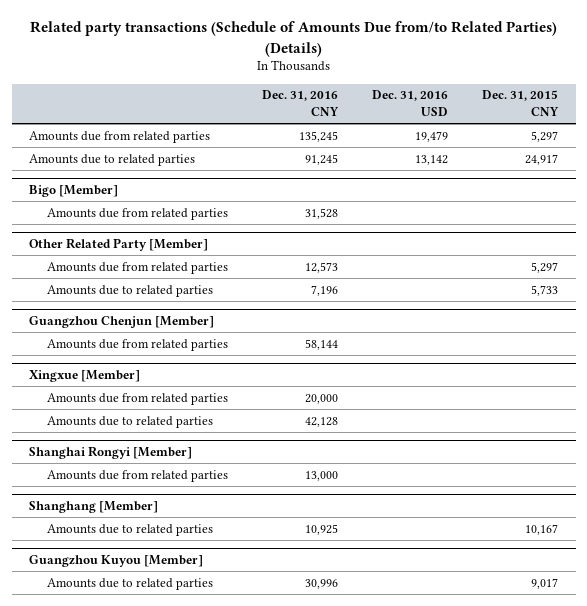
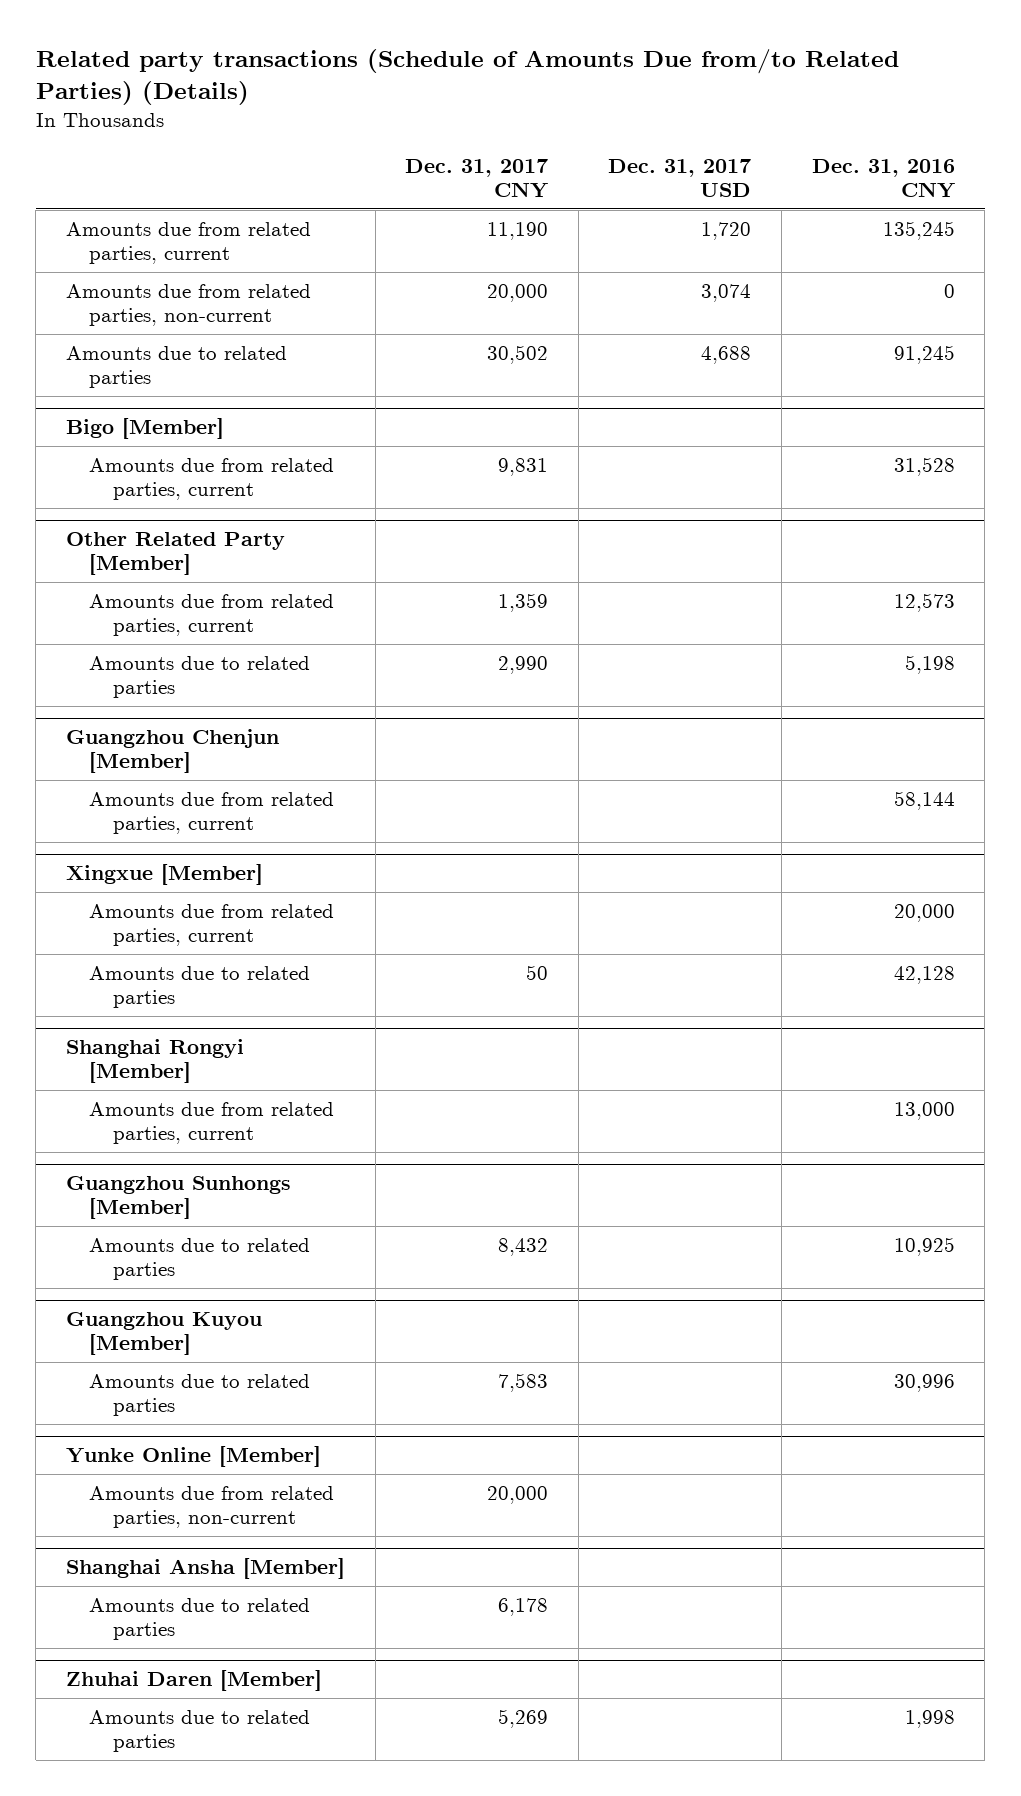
[372,90,449,117] Dec. 31, 2016 USD -> none
[482,90,560,117] Dec. 31, 2015 CNY -> none
none -> [405,158,549,198] Dec. 31, 2017 CNY
none -> [608,158,752,197] Dec. 31, 2017 USD
[28,130,210,143] Amounts due from related parties -> [65,221,311,265] Amounts due from related parties, current
none -> [65,283,311,327] Amounts due from related parties, non-current
[46,207,228,220] Amounts due from related parties -> [89,457,335,501] Amounts due from related parties, current
[46,261,228,274] Amounts due from related parties -> [89,593,335,637] Amounts due from related parties, current
[310,284,338,296] 7,196 -> [904,654,955,674] 5,198
[46,338,228,351] Amounts due from related parties -> [89,791,335,835] Amounts due from related parties, current
[46,392,228,405] Amounts due from related parties -> [89,903,335,947] Amounts due from related parties, current
[28,501,158,514] Shanghang [Member] -> none
[46,469,228,482] Amounts due from related parties -> [89,1101,335,1145] Amounts due from related parties, current
none -> [65,1175,291,1220] Guangzhou Sunhongs [Member]
none -> [65,1445,321,1467] Yunke Online [Member]
none -> [89,1485,335,1529] Amounts due from related parties, non-current
none -> [65,1557,345,1579] Shanghai Ansha [Member]
none -> [89,1597,311,1641] Amounts due to related parties
none -> [65,1669,322,1691] Zhuhai Daren [Member]
none -> [89,1709,311,1753] Amounts due to related parties

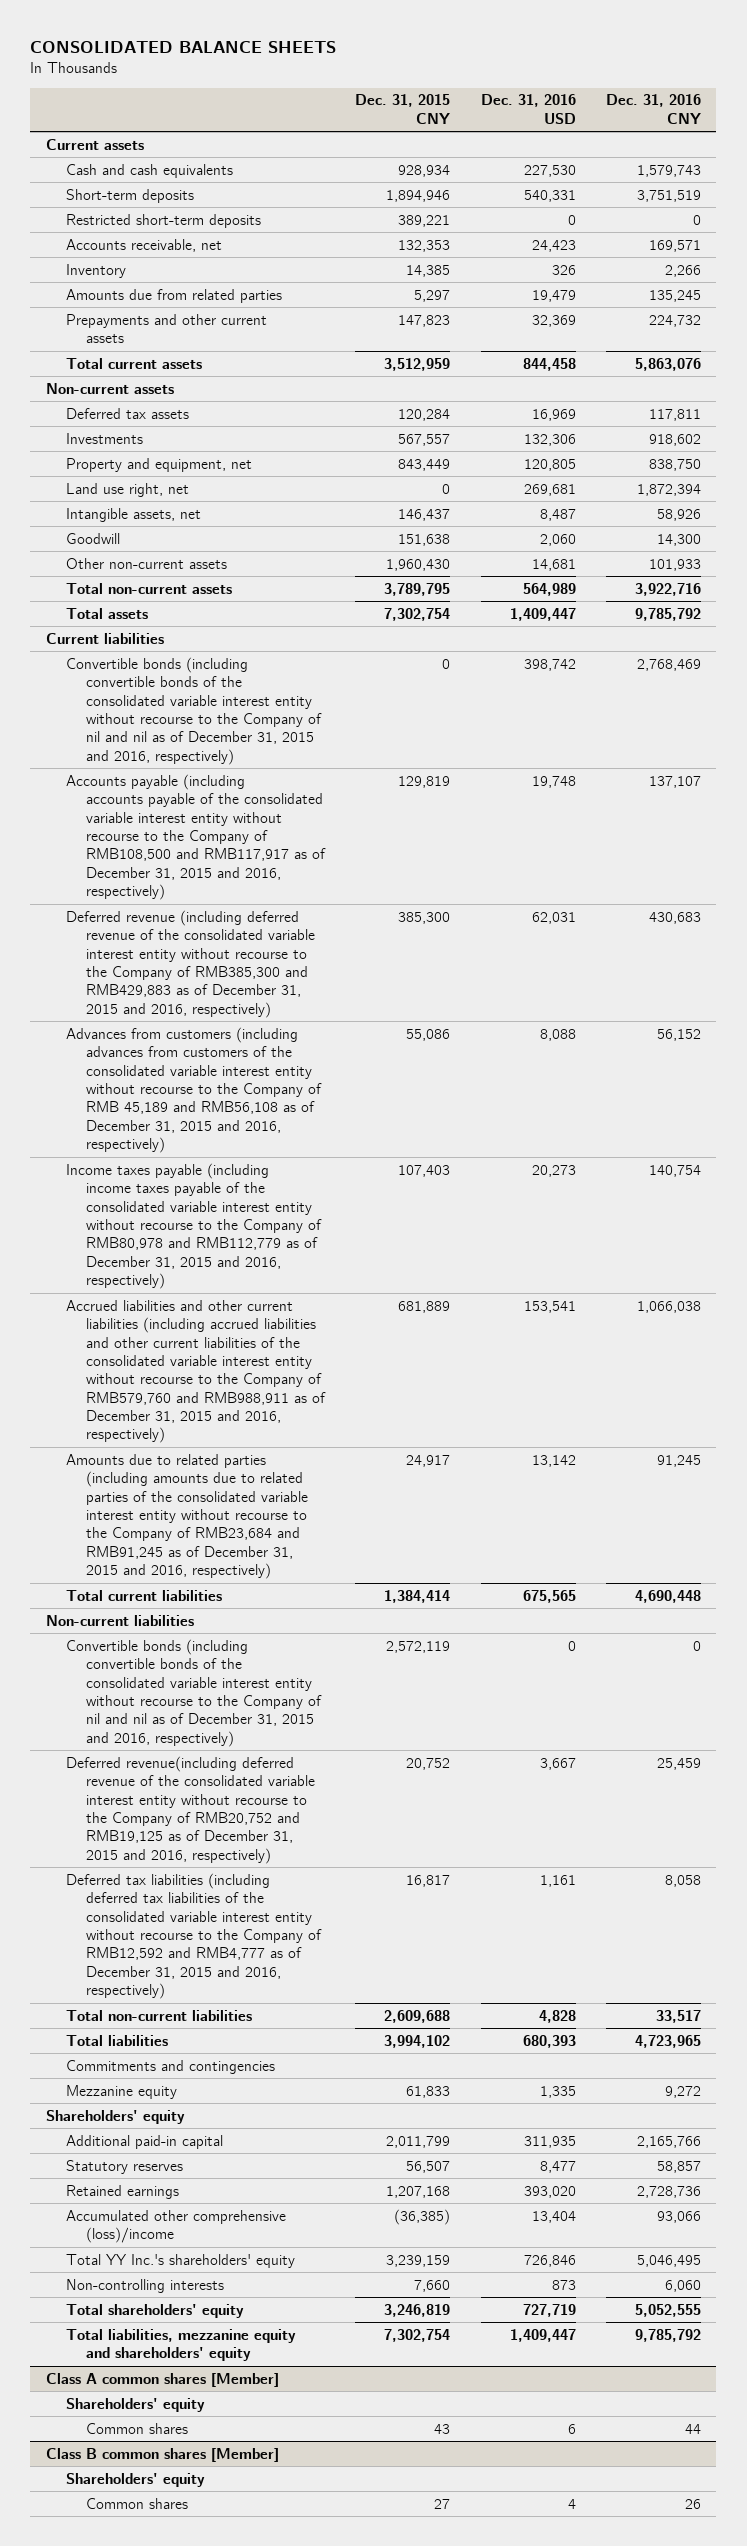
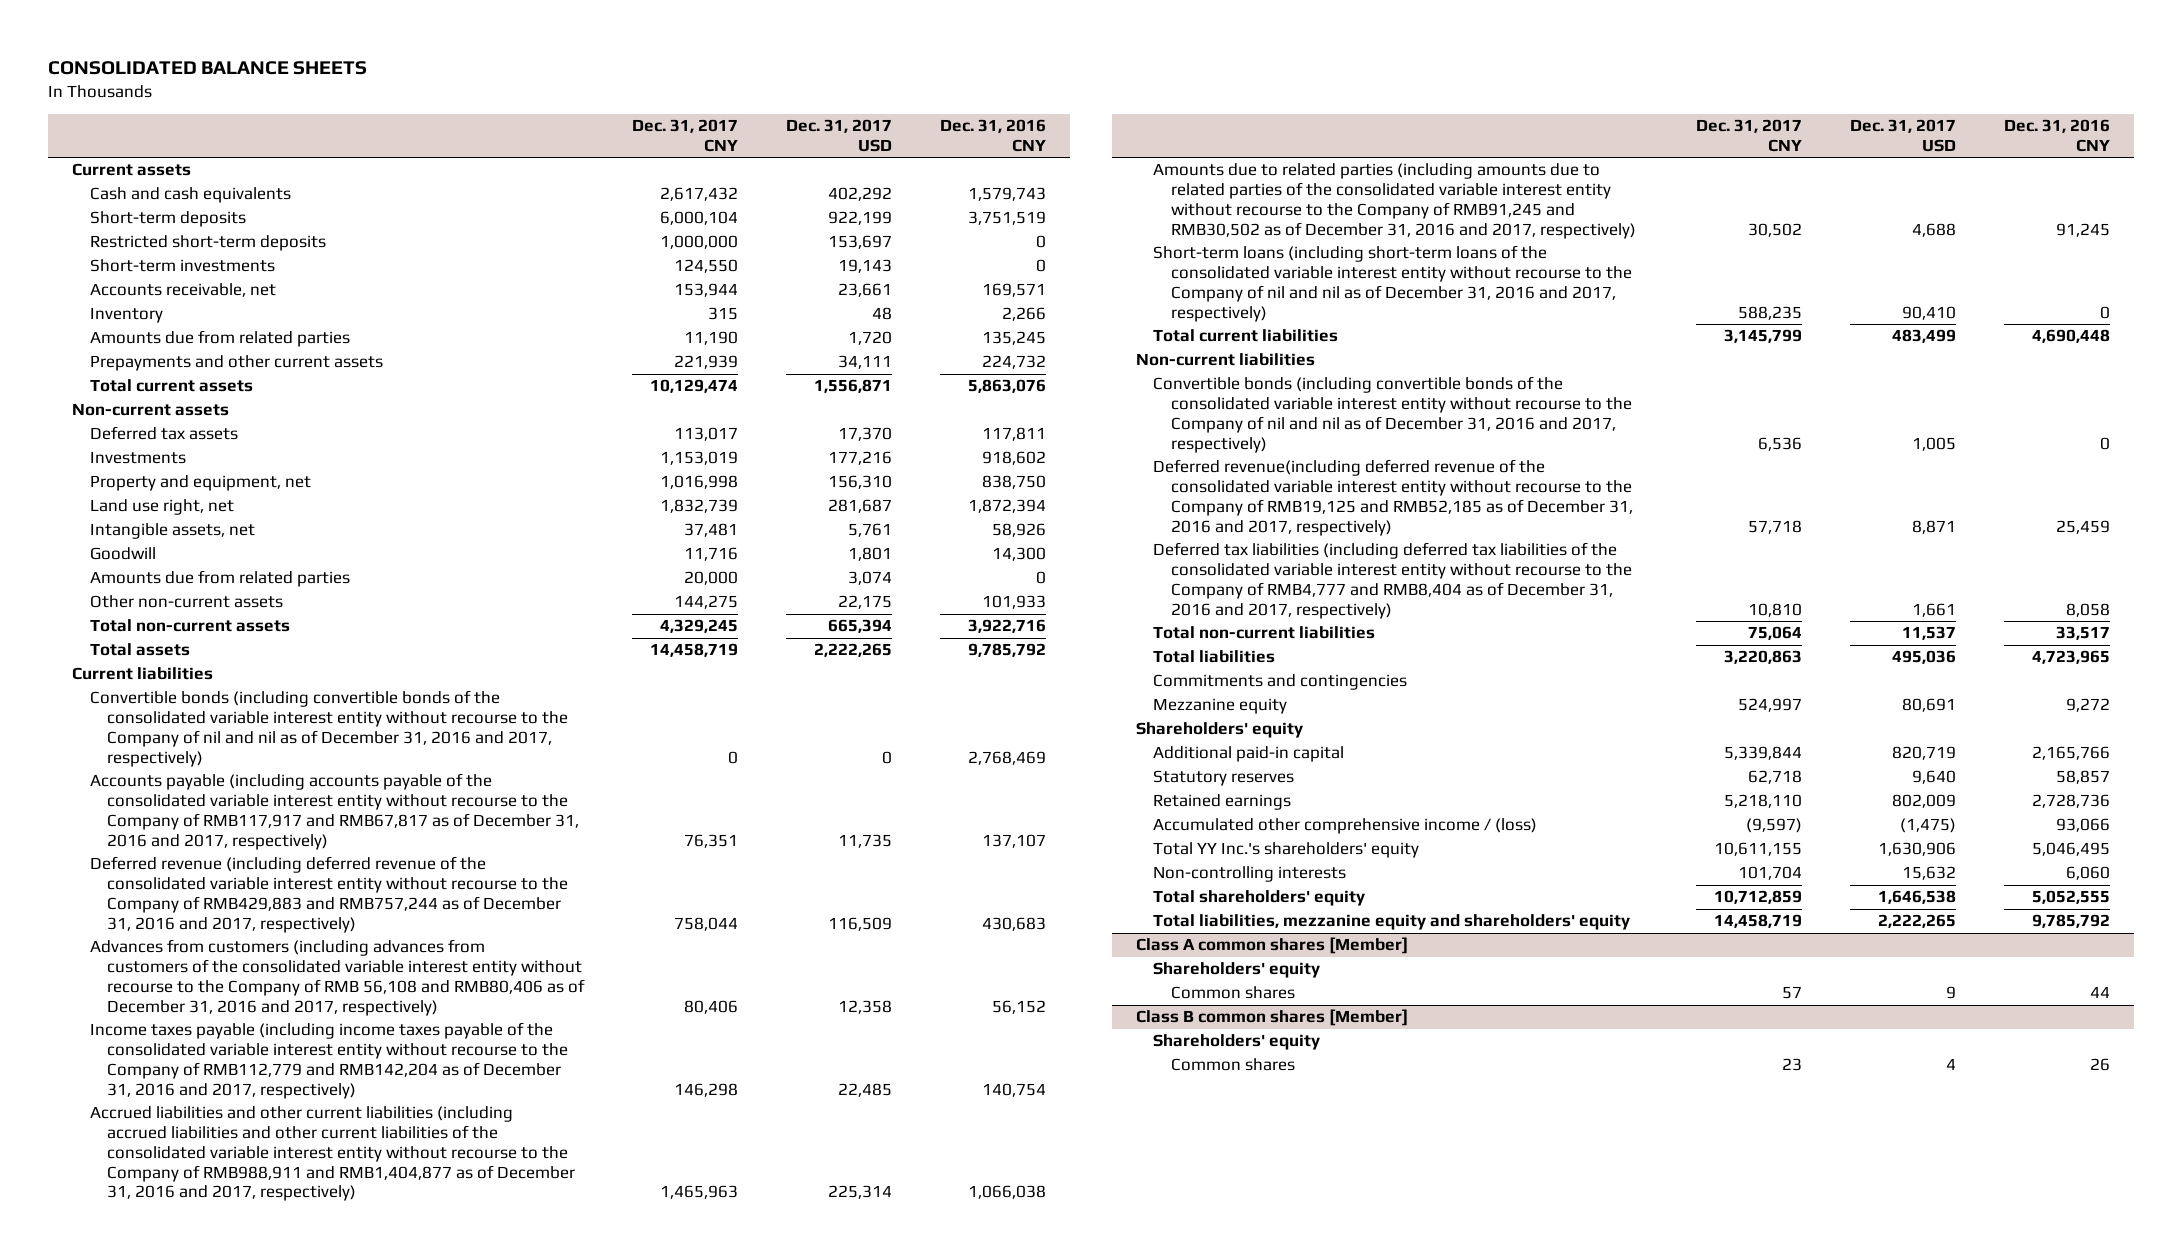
[355,94,451,124] Dec. 31, 2015 CNY -> none
[480,94,576,124] Dec. 31, 2016 USD -> none
none -> [631,119,738,152] Dec. 31, 2017 CNY
none -> [786,119,893,152] Dec. 31, 2017 USD
none -> [89,259,275,273] Short-term investments
none -> [89,570,350,588] Amounts due from related parties
[65,656,322,765] Convertible bonds (including convertible bonds of the consolidated variable interest entity without recourse to the Company of nil and nil as of December 31, 2015 and 2016, respectively) -> [89,690,568,767] Convertible bonds (including convertible bonds of the consolidated variable interest entity without recourse to the Company of nil and nil as of December 31, 2016 and 2017, respectively)
[65,773,326,901] Accounts payable (including accounts payable of the consolidated variable interest entity without recourse to the Company of RMB108,500 and RMB117,917 as of December 31, 2015 and 2016, respectively) -> [89,773,579,850] Accounts payable (including accounts payable of the consolidated variable interest entity without recourse to the Company of RMB117,917 and RMB67,817 as of December 31, 2016 and 2017, respectively)
[65,909,315,1018] Deferred revenue (including deferred revenue of the consolidated variable interest entity without recourse to the Company of RMB385,300 and RMB429,883 as of December 31, 2015 and 2016, respectively) -> [89,856,568,933] Deferred revenue (including deferred revenue of the consolidated variable interest entity without recourse to the Company of RMB429,883 and RMB757,244 as of December 31, 2016 and 2017, respectively)
[65,1026,322,1154] Advances from customers (including advances from customers of the consolidated variable interest entity without recourse to the Company of RMB 45,189 and RMB56,108 as of December 31, 2015 and 2016, respectively) -> [89,939,585,1016] Advances from customers (including advances from customers of the consolidated variable interest entity without recourse to the Company of RMB 56,108 and RMB80,406 as of December 31, 2016 and 2017, respectively)
[65,1162,322,1290] Income taxes payable (including income taxes payable of the consolidated variable interest entity without recourse to the Company of RMB80,978 and RMB112,779 as of December 31, 2015 and 2016, respectively) -> [89,1022,568,1099] Income taxes payable (including income taxes payable of the consolidated variable interest entity without recourse to the Company of RMB112,779 and RMB142,204 as of December 31, 2016 and 2017, respectively)
[65,1299,326,1444] Accrued liabilities and other current liabilities (including accrued liabilities and other current liabilities of the consolidated variable interest entity without recourse to the Company of RMB579,760 and RMB988,911 as of December 31, 2015 and 2016, respectively) -> [89,1106,575,1202] Accrued liabilities and other current liabilities (including accrued liabilities and other current liabilities of the consolidated variable interest entity without recourse to the Company of RMB988,911 and RMB1,404,877 as of December 31, 2016 and 2017, respectively)
[65,1453,308,1580] Amounts due to related parties (including amounts due to related parties of the consolidated variable interest entity without recourse to the Company of RMB23,684 and RMB91,245 as of December 31, 2015 and 2016, respectively) -> [1153,163,1636,239] Amounts due to related parties (including amounts due to related parties of the consolidated variable interest entity without recourse to the Company of RMB91,245 and RMB30,502 as of December 31, 2016 and 2017, respectively)
none -> [1153,245,1632,322] Short-term loans (including short-term loans of the consolidated variable interest entity without recourse to the Company of nil and nil as of December 31, 2016 and 2017, respectively)
[65,1638,322,1747] Convertible bonds (including convertible bonds of the consolidated variable interest entity without recourse to the Company of nil and nil as of December 31, 2015 and 2016, respectively) -> [1153,376,1632,453] Convertible bonds (including convertible bonds of the consolidated variable interest entity without recourse to the Company of nil and nil as of December 31, 2016 and 2017, respectively)
[65,1755,315,1864] Deferred revenue(including deferred revenue of the consolidated variable interest entity without recourse to the Company of RMB20,752 and RMB19,125 as of December 31, 2015 and 2016, respectively) -> [1153,459,1633,536] Deferred revenue(including deferred revenue of the consolidated variable interest entity without recourse to the Company of RMB19,125 and RMB52,185 as of December 31, 2016 and 2017, respectively)
[65,1872,322,2000] Deferred tax liabilities (including deferred tax liabilities of the consolidated variable interest entity without recourse to the Company of RMB12,592 and RMB4,777 as of December 31, 2015 and 2016, respectively) -> [1153,542,1632,619] Deferred tax liabilities (including deferred tax liabilities of the consolidated variable interest entity without recourse to the Company of RMB4,777 and RMB8,404 as of December 31, 2016 and 2017, respectively)
[65,2209,286,2244] Accumulated other comprehensive (loss)/income -> [1153,818,1538,835] Accumulated other comprehensive income / (loss)

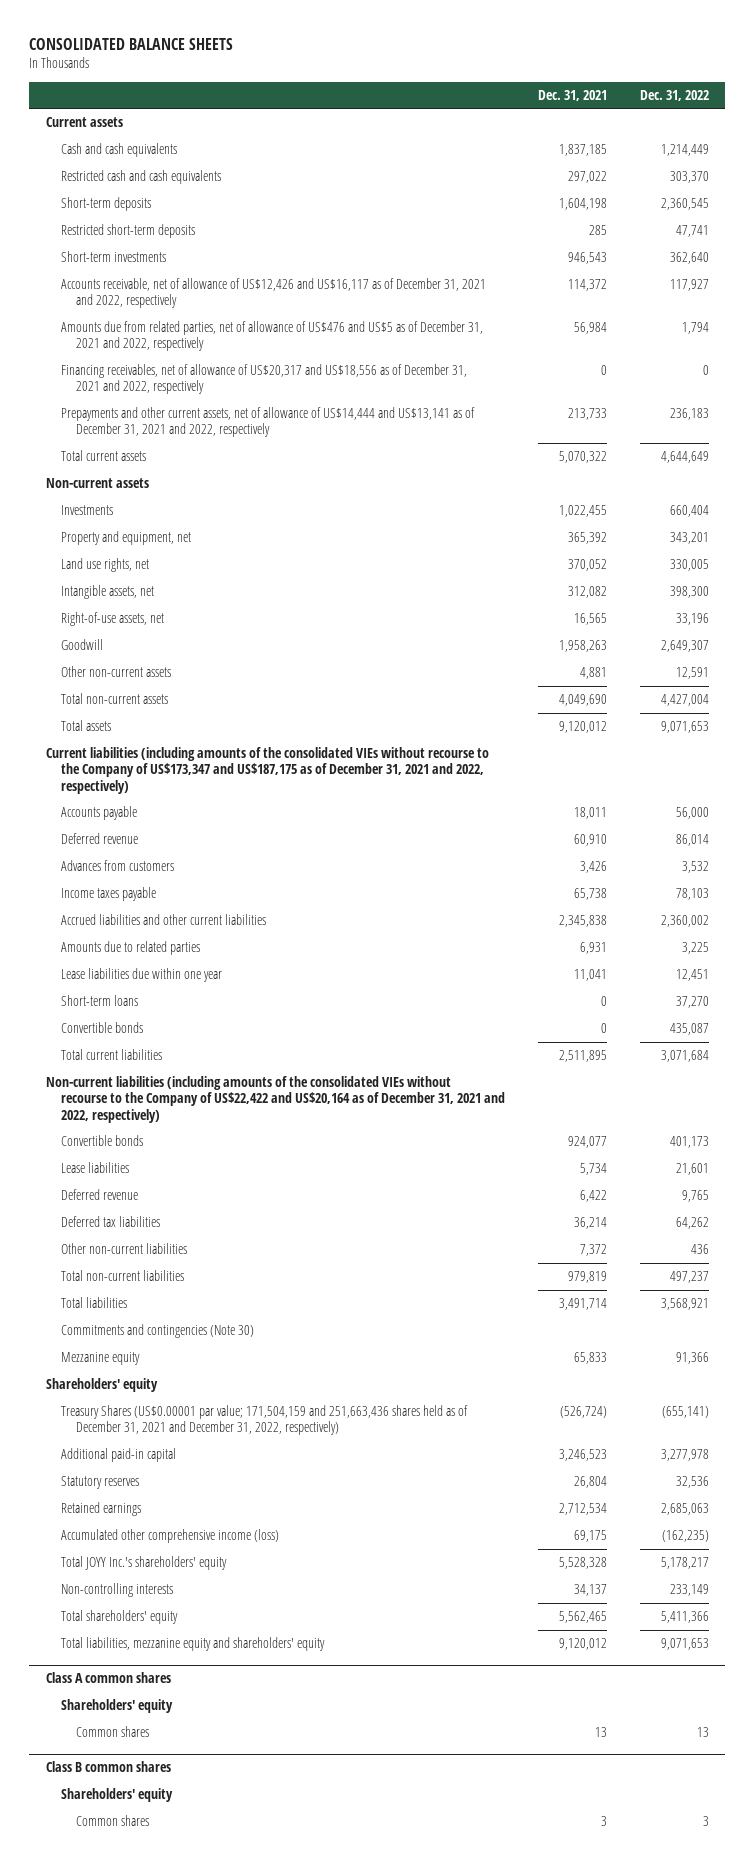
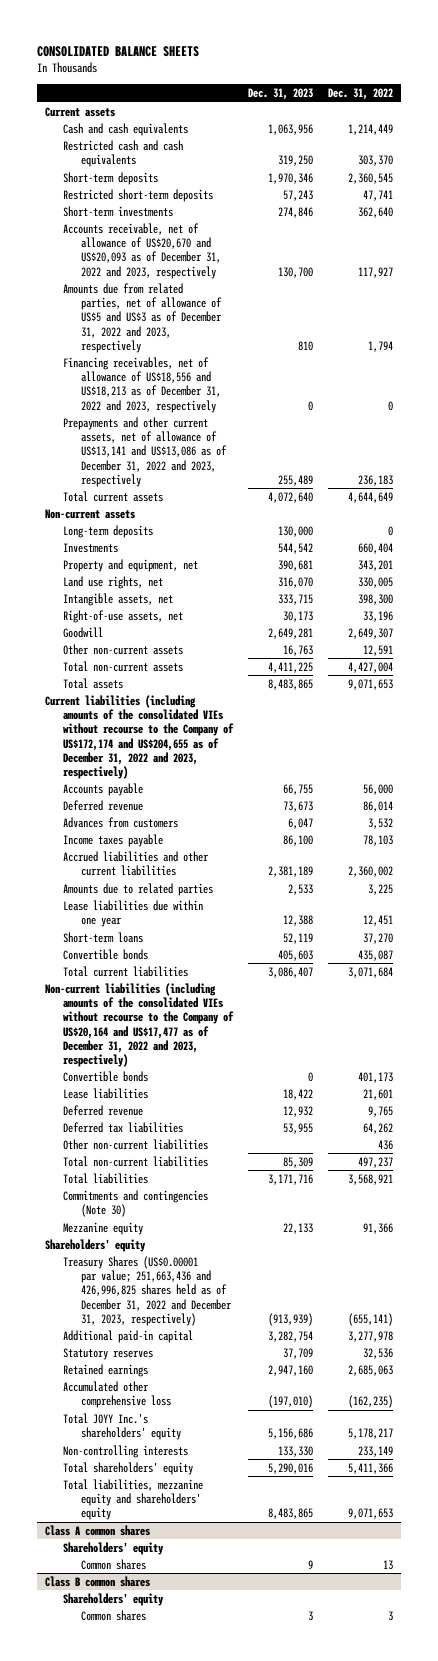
[537,89,607,101] Dec. 31, 2021 -> none
none -> [248,88,314,101] Dec. 31, 2023
[60,278,486,309] Accounts receivable, net of allowance of US$12,426 and US$16,117 as of December 31, 2021 and 2022, respectively -> [63,222,222,279] Accounts receivable, net of allowance of US$20,670 and US$20,093 as of December 31, 2022 and 2023, respectively
[60,321,483,352] Amounts due from related parties, net of allowance of US$476 and US$5 as of December 31, 2021 and 2022, respectively -> [63,282,223,353] Amounts due from related parties, net of allowance of US$5 and US$3 as of December 31, 2022 and 2023, respectively
[60,364,467,395] Financing receivables, net of allowance of US$20,317 and US$18,556 as of December 31, 2021 and 2022, respectively -> [63,356,222,413] Financing receivables, net of allowance of US$18,556 and US$18,213 as of December 31, 2022 and 2023, respectively
[60,407,475,438] Prepayments and other current assets, net of allowance of US$14,444 and US$13,141 as of December 31, 2021 and 2022, respectively -> [63,416,228,487] Prepayments and other current assets, net of allowance of US$13,141 and US$13,086 as of December 31, 2022 and 2023, respectively
none -> [63,524,154,538] Long-term deposits
[45,747,489,794] Current liabilities (including amounts of the consolidated VIEs without recourse to the Company of US$173,347 and US$187,175 as of December 31, 2021 and 2022, respectively) -> [45,694,235,779] Current liabilities (including amounts of the consolidated VIEs without recourse to the Company of US$172,174 and US$204,655 as of December 31, 2022 and 2023, respectively)
[45,1076,505,1123] Non-current liabilities (including amounts of the consolidated VIEs without recourse to the Company of US$22,422 and US$20,164 as of December 31, 2021 and 2022, respectively) -> [45,982,235,1067] Non-current liabilities (including amounts of the consolidated VIEs without recourse to the Company of US$20,164 and US$17,477 as of December 31, 2022 and 2023, respectively)
[60,1405,468,1436] Treasury Shares (US$0.00001 par value; 171,504,159 and 251,663,436 shares held as of December 31, 2021 and December 31, 2022, respectively) -> [63,1255,233,1326] Treasury Shares (US$0.00001 par value; 251,663,436 and 426,996,825 shares held as of December 31, 2022 and December 31, 2023, respectively)
[60,1529,279,1544] Accumulated other comprehensive income (loss) -> [63,1380,172,1409] Accumulated other comprehensive loss

